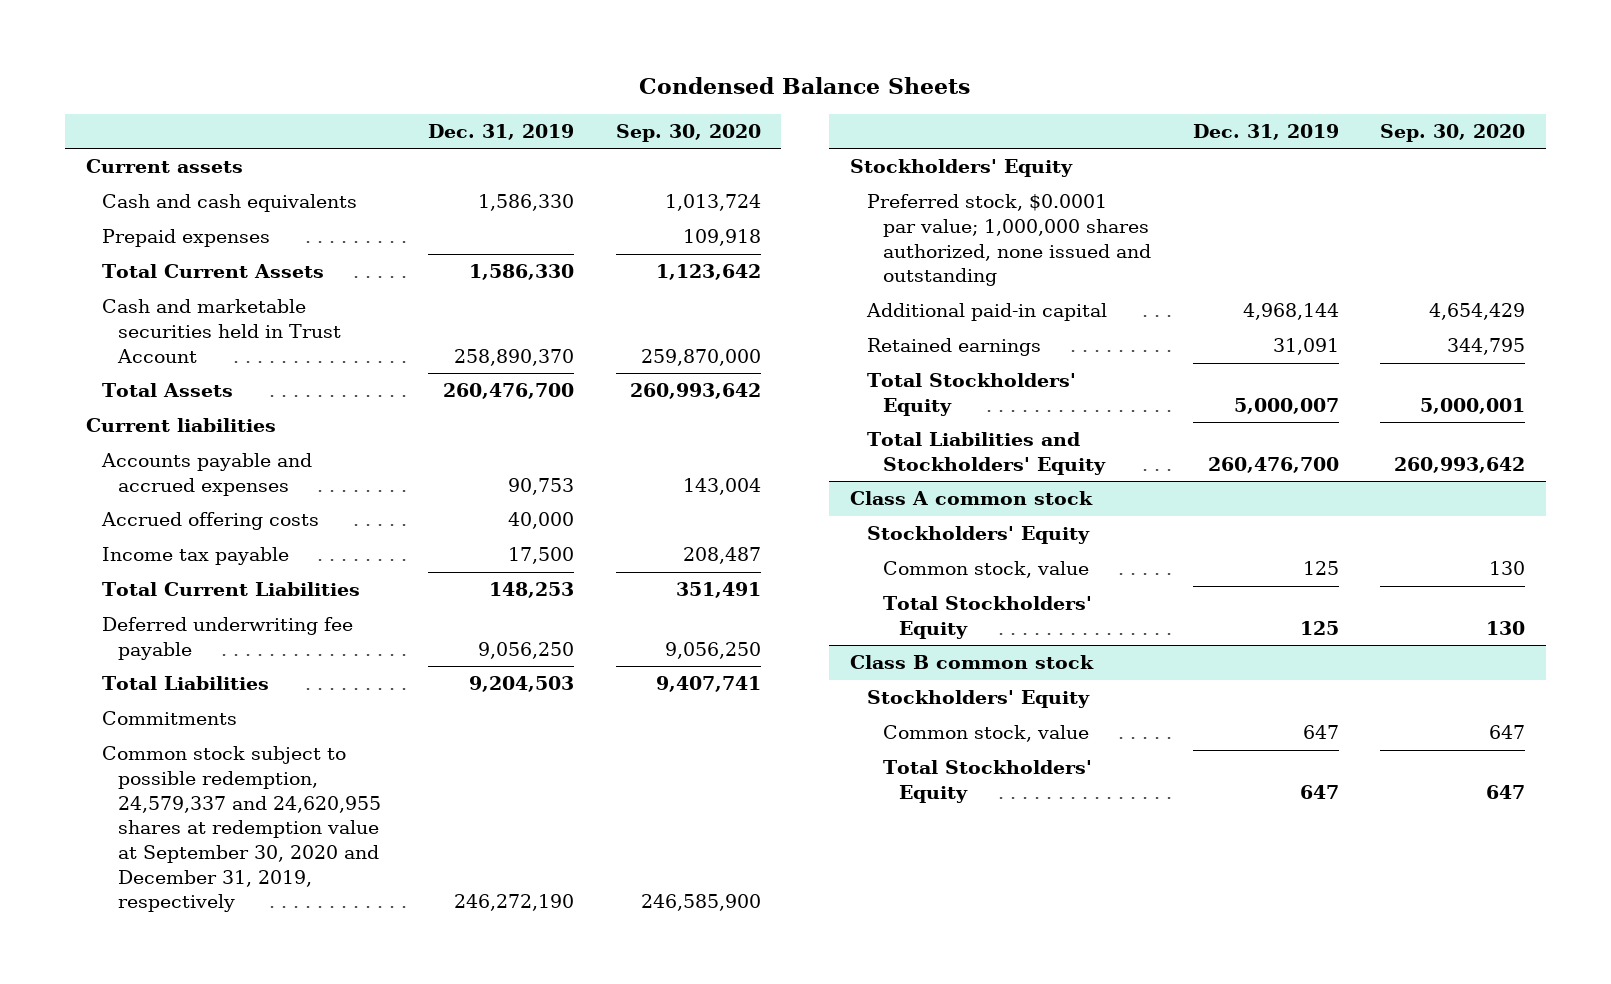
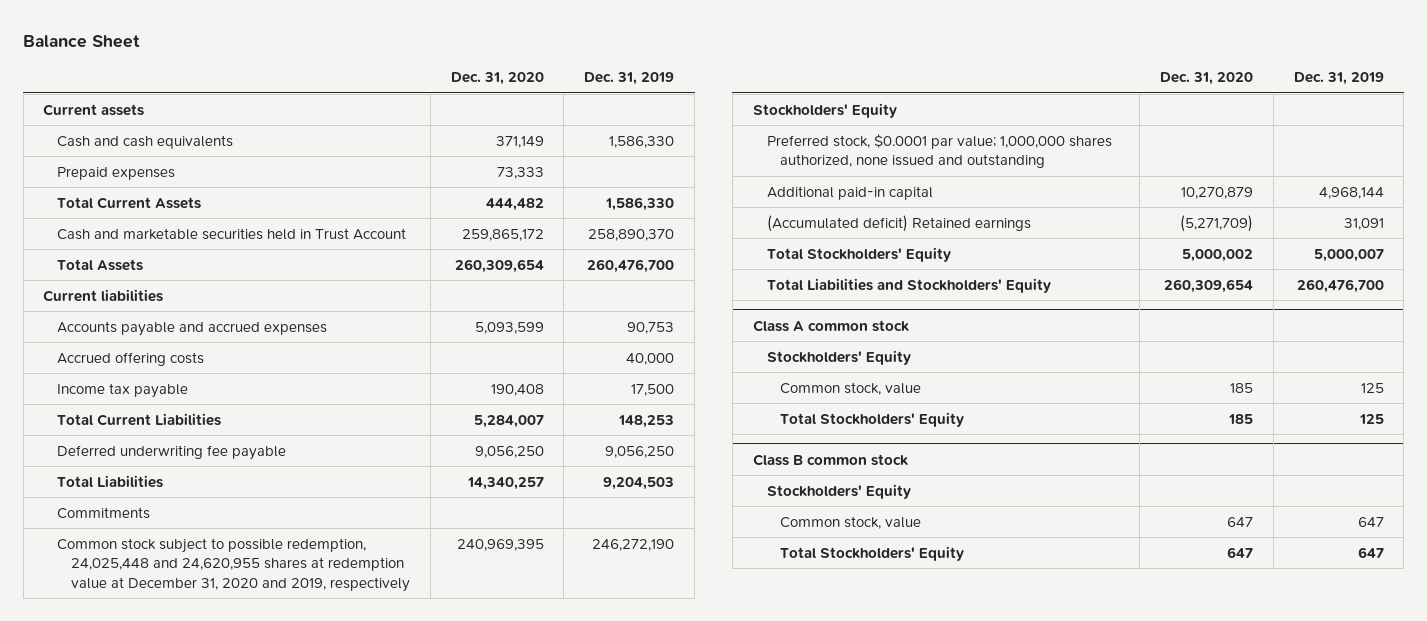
[639,77,971,95] Condensed Balance Sheets -> [23,34,141,48] Balance Sheet
[615,123,761,142] Sep. 30, 2020 -> none
none -> [450,72,544,86] Dec. 31, 2020
[101,746,382,913] Common stock subject to possible redemption, 24,579,337 and 24,620,955 shares at redemption value at September 30, 2020 and December 31, 2019, respectively -> [57,537,411,592] Common stock subject to possible redemption, 24,025,448 and 24,620,955 shares at redemption value at December 31, 2020 and 2019, respectively
[866,338,1041,357] Retained earnings -> [766,214,1031,232] (Accumulated deficit) Retained earnings

